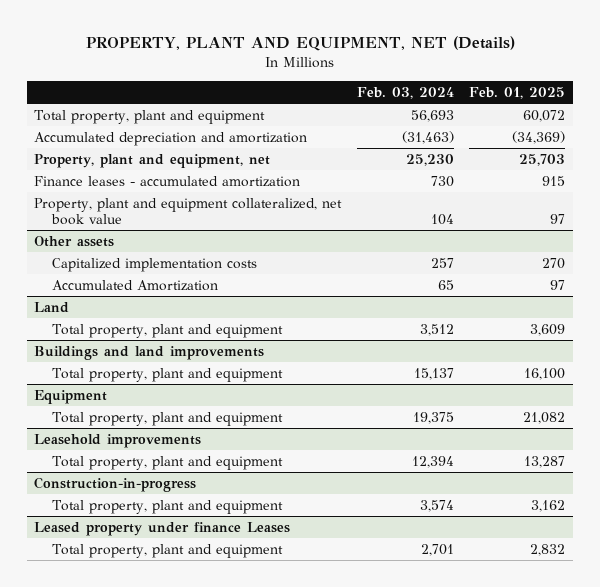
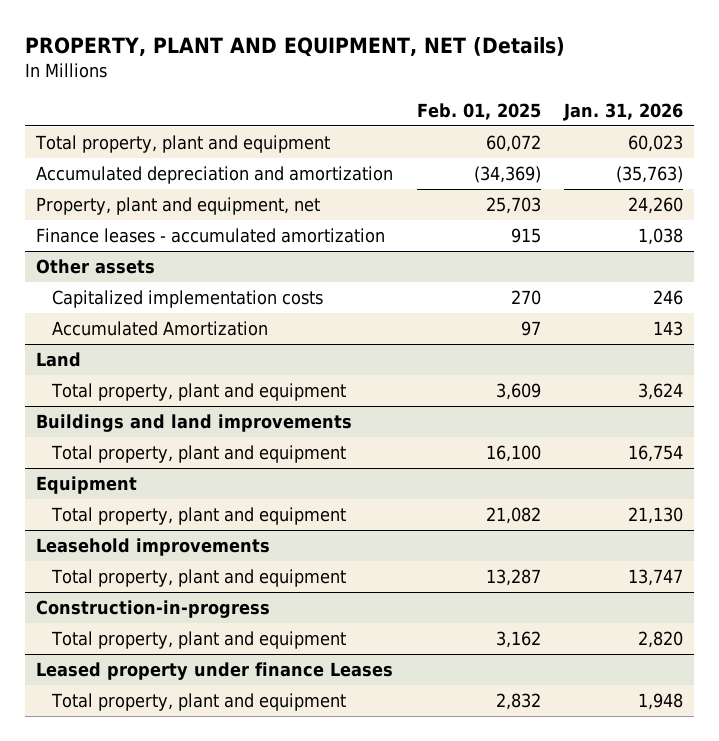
[356,87,454,100] Feb. 03, 2024 -> none
none -> [562,102,683,121] Jan. 31, 2026
[34,197,343,226] Property, plant and equipment collateralized, net book value -> none

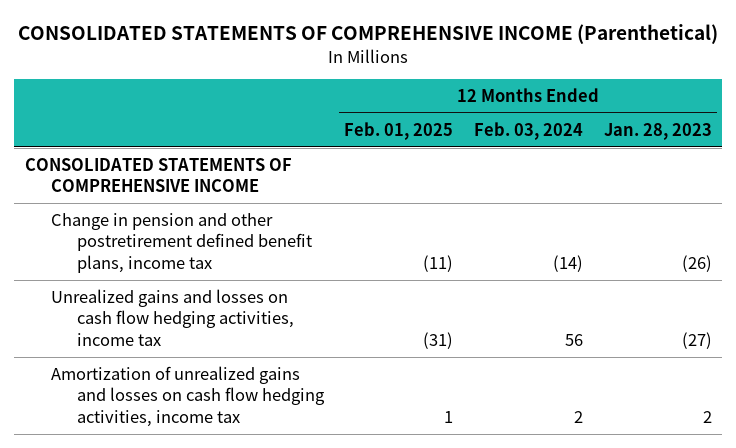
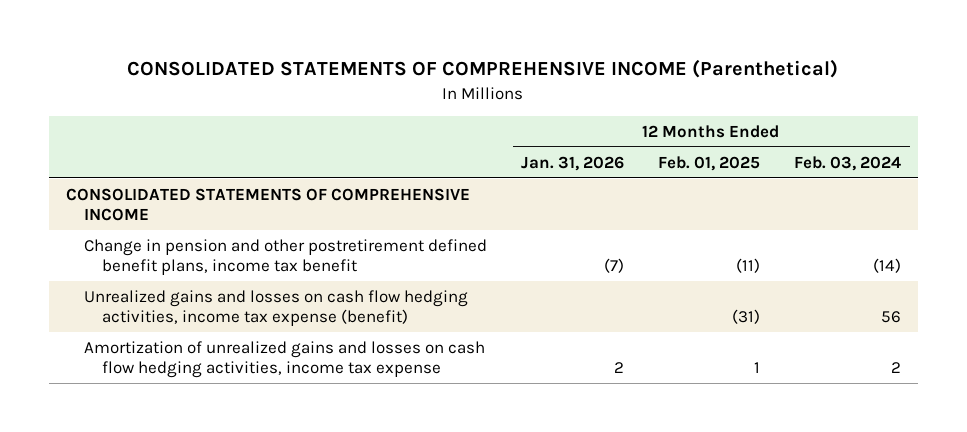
[603,122,712,140] Jan. 28, 2023 -> none
none -> [521,155,625,171] Jan. 31, 2026
[50,212,312,273] Change in pension and other postretirement defined benefit plans, income tax -> [84,238,488,276] Change in pension and other postretirement defined benefit plans, income tax benefit
[50,288,294,346] Unrealized gains and losses on cash flow hedging activities, income tax -> [84,289,469,327] Unrealized gains and losses on cash flow hedging activities, income tax expense (benefit)
[50,365,325,427] Amortization of unrealized gains and losses on cash flow hedging activities, income tax -> [84,340,486,379] Amortization of unrealized gains and losses on cash flow hedging activities, income tax expense

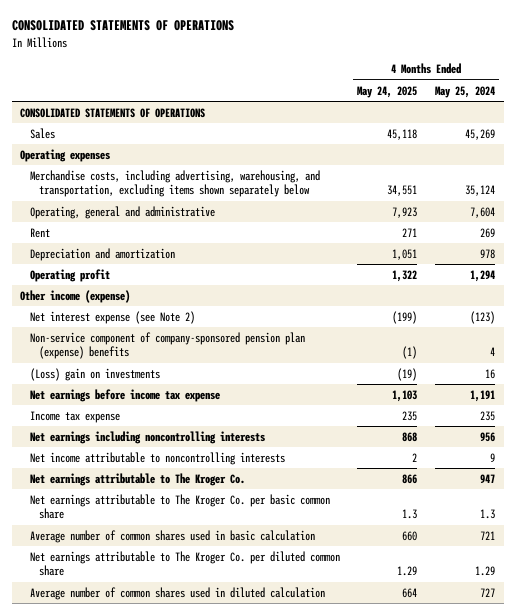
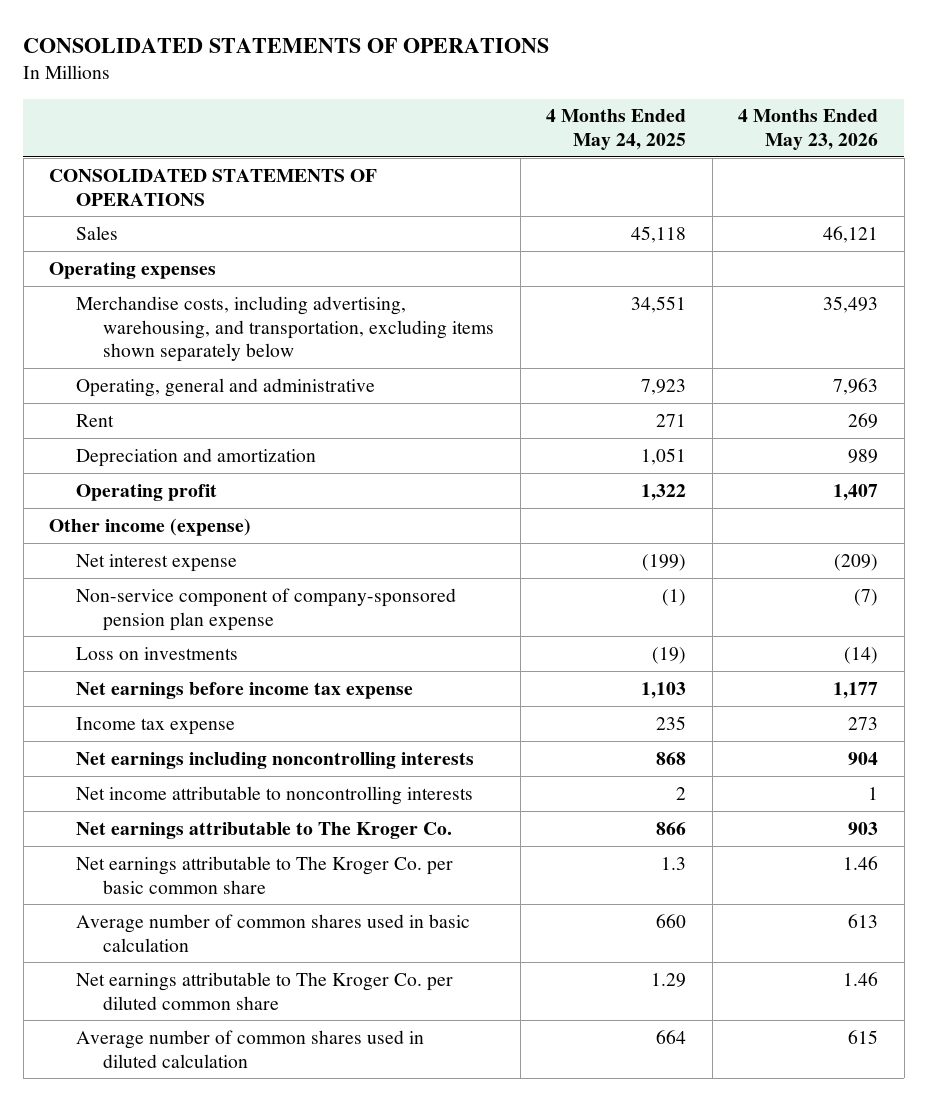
[434,85,495,98] May 25, 2024 -> none
none -> [738,109,879,151] 4 Months Ended May 23, 2026
[29,310,195,324] Net interest expense (see Note 2) -> [76,553,238,572] Net interest expense
[29,331,305,360] Non-service component of company-sponsored pension plan (expense) benefits -> [76,587,457,631] Non-service component of company-sponsored pension plan expense
[29,367,160,381] (Loss) gain on investments -> [76,646,239,660] Loss on investments

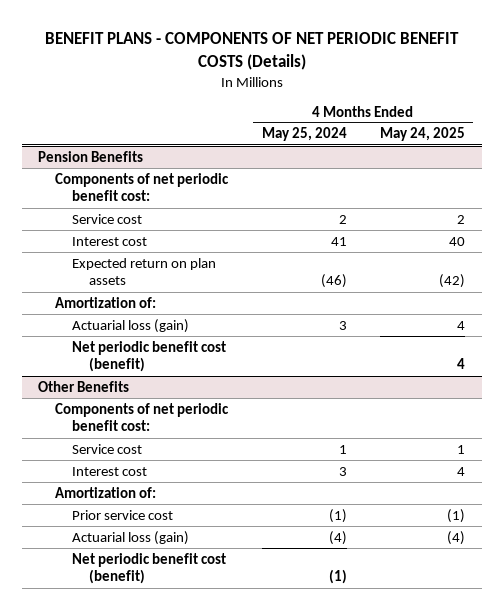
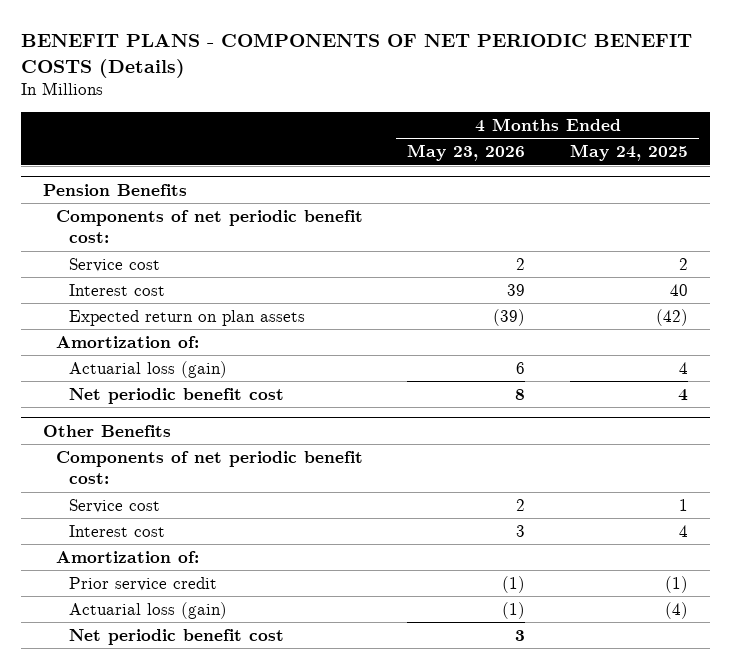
[261,127,347,142] May 25, 2024 -> none
none -> [407,144,526,162] May 23, 2026
[72,340,227,373] Net periodic benefit cost (benefit) -> [69,387,285,404] Net periodic benefit cost
[72,509,174,520] Prior service cost -> [69,576,218,591] Prior service credit
[72,552,227,585] Net periodic benefit cost (benefit) -> [69,628,285,645] Net periodic benefit cost

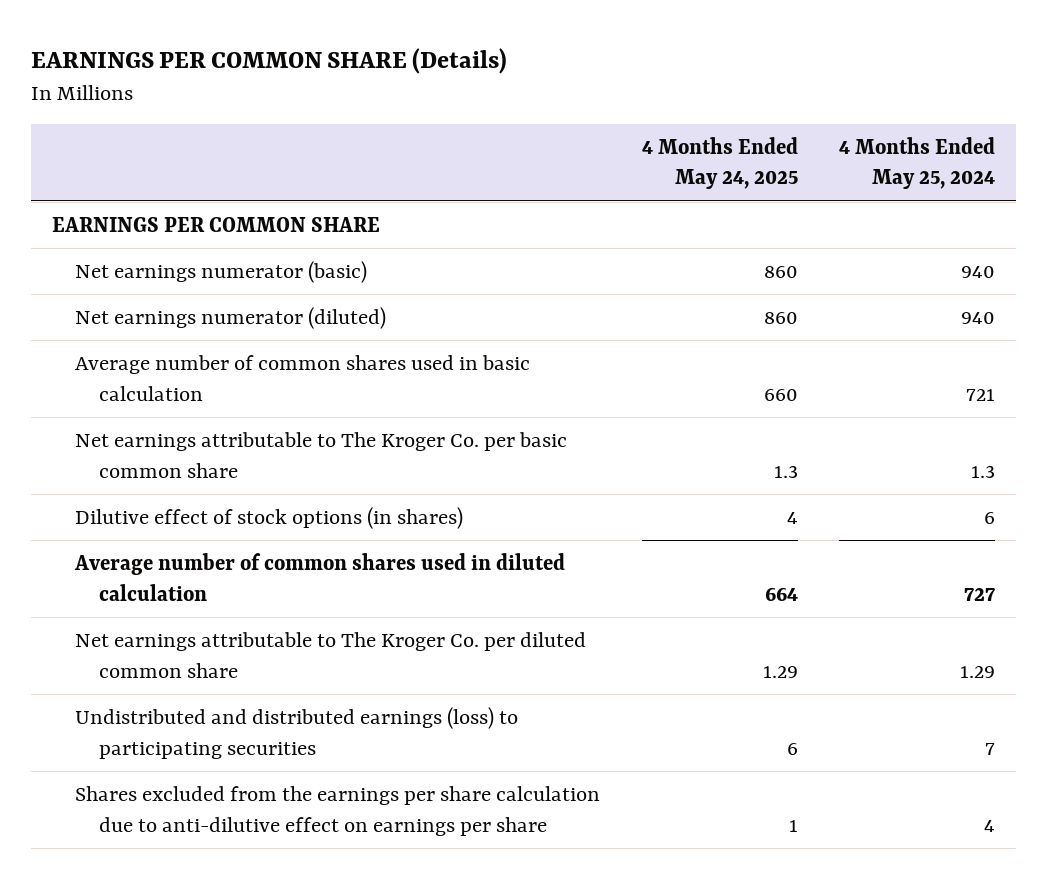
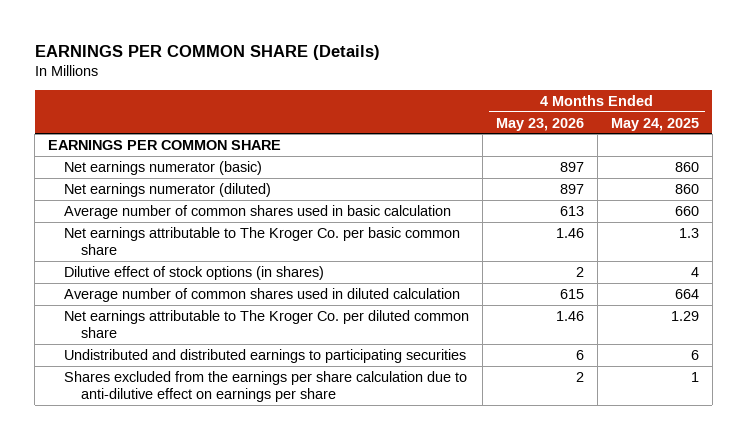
[839,136,996,190] 4 Months Ended May 25, 2024 -> none
none -> [496,117,585,131] May 23, 2026
[75,706,519,759] Undistributed and distributed earnings (loss) to participating securities -> [64,348,467,363] Undistributed and distributed earnings to participating securities

